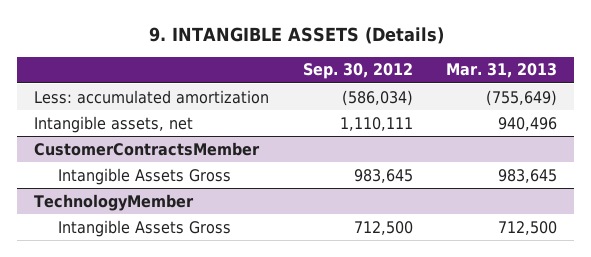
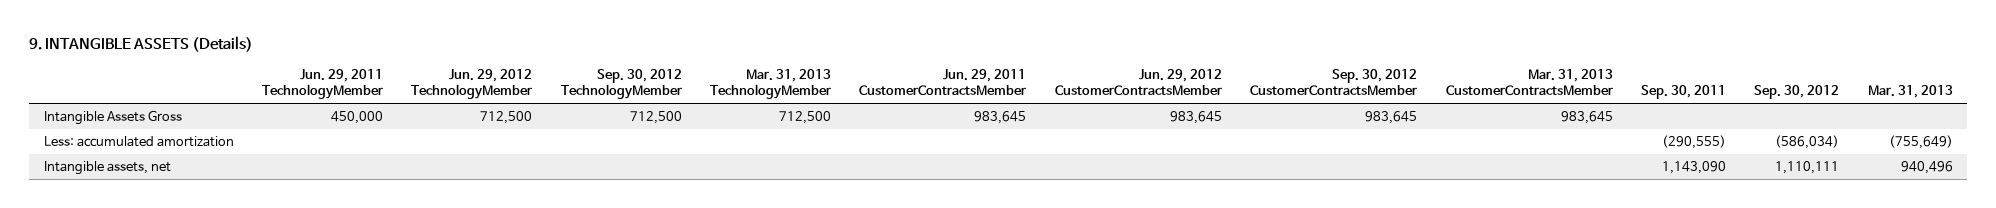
none -> [261,69,383,100] Jun. 29, 2011 TechnologyMember
none -> [411,69,533,100] Jun. 29, 2012 TechnologyMember
none -> [560,69,682,100] Sep. 30, 2012 TechnologyMember
none -> [710,69,832,100] Mar. 31, 2013 TechnologyMember
none -> [859,69,1027,96] Jun. 29, 2011 CustomerContractsMember
none -> [1054,69,1222,96] Jun. 29, 2012 CustomerContractsMember
none -> [1250,69,1418,96] Sep. 30, 2012 CustomerContractsMember
none -> [1445,69,1613,96] Mar. 31, 2013 CustomerContractsMember
none -> [1640,85,1726,100] Sep. 30, 2011
none -> [43,110,182,126] Intangible Assets Gross
[33,141,260,156] CustomerContractsMember -> none
[58,167,232,185] Intangible Assets Gross -> none
[33,193,194,211] TechnologyMember -> none
[58,219,232,237] Intangible Assets Gross -> none

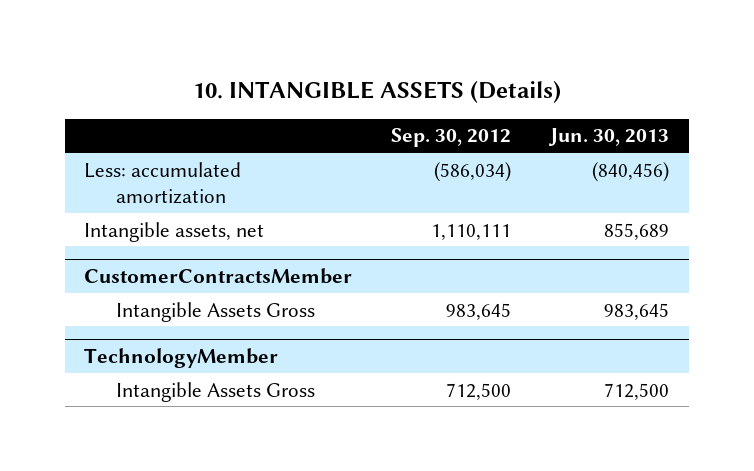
[29,36,254,53] 9. INTANGIBLE ASSETS (Details) -> [192,80,561,103] 10. INTANGIBLE ASSETS (Details)
[261,69,383,100] Jun. 29, 2011 TechnologyMember -> none
[411,69,533,100] Jun. 29, 2012 TechnologyMember -> none
[560,69,682,100] Sep. 30, 2012 TechnologyMember -> none
[710,69,832,100] Mar. 31, 2013 TechnologyMember -> none
[859,69,1027,96] Jun. 29, 2011 CustomerContractsMember -> none
[1054,69,1222,96] Jun. 29, 2012 CustomerContractsMember -> none
[1250,69,1418,96] Sep. 30, 2012 CustomerContractsMember -> none
[1445,69,1613,96] Mar. 31, 2013 CustomerContractsMember -> none
[1640,85,1726,100] Sep. 30, 2011 -> none
[1867,85,1953,99] Mar. 31, 2013 -> none
none -> [548,128,670,147] Jun. 30, 2013
[43,110,182,126] Intangible Assets Gross -> none
none -> [84,267,353,284] CustomerContractsMember
none -> [116,301,316,322] Intangible Assets Gross
none -> [84,347,279,368] TechnologyMember
none -> [116,381,316,402] Intangible Assets Gross

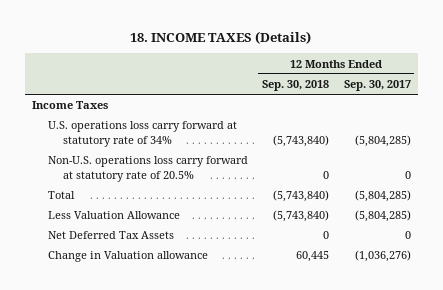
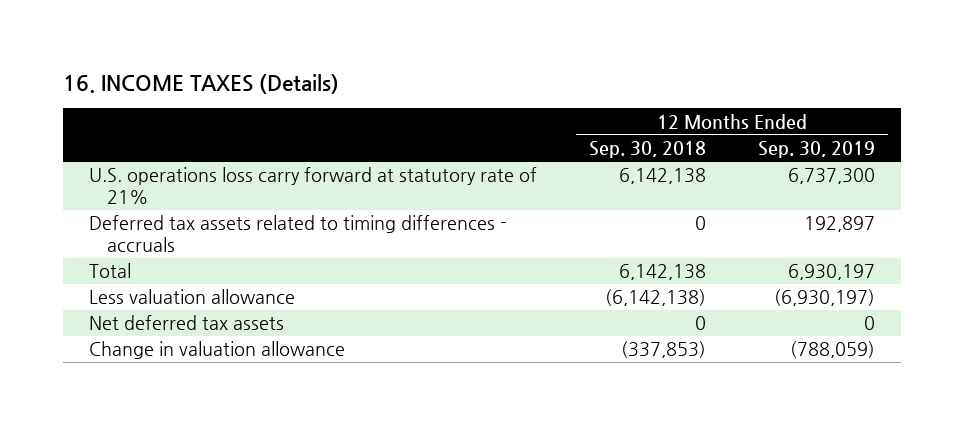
[130,31,312,45] 18. INCOME TAXES (Details) -> [62,74,339,95] 16. INCOME TAXES (Details)
[343,79,411,91] Sep. 30, 2017 -> none
none -> [758,141,876,159] Sep. 30, 2019
[32,101,109,110] Income Taxes -> none
[47,156,248,182] Non-U.S. operations loss carry forward at statutory rate of 20.5% -> none
[47,121,237,147] U.S. operations loss carry forward at statutory rate of 34% -> [88,167,537,205] U.S. operations loss carry forward at statutory rate of 21%
[273,134,330,147] (5,743,840) -> [619,168,707,185] 6,142,138
none -> [88,215,507,253] Deferred tax assets related to timing differences - accruals
[273,190,330,203] (5,743,840) -> [619,264,707,281] 6,142,138
[47,211,180,220] Less Valuation Allowance -> [88,289,295,305] Less valuation allowance
[273,210,330,223] (5,743,840) -> [605,289,707,307] (6,142,138)
[47,231,174,240] Net Deferred Tax Assets -> [88,315,284,331] Net deferred tax assets
[47,251,208,263] Change in Valuation allowance -> [88,341,345,360] Change in valuation allowance
[296,251,330,263] 60,445 -> [621,341,707,359] (337,853)

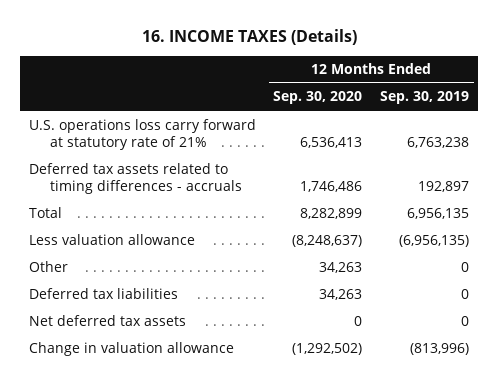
[589,141,707,159] Sep. 30, 2018 -> none
none -> [273,91,363,105] Sep. 30, 2020
[788,168,876,185] 6,737,300 -> [407,136,470,148] 6,763,238
[788,264,876,281] 6,930,197 -> [407,207,470,219] 6,956,135
[774,289,876,307] (6,930,197) -> [399,234,470,247] (6,956,135)
none -> [28,260,68,272] Other
none -> [28,287,178,299] Deferred tax liabilities
[790,341,876,359] (788,059) -> [410,342,470,355] (813,996)

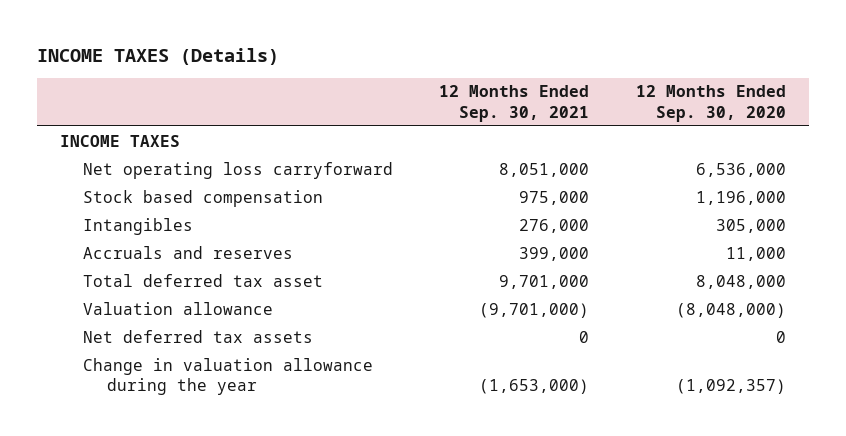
[141,28,357,45] 16. INCOME TAXES (Details) -> [36,47,279,65] INCOME TAXES (Details)
[380,91,470,105] Sep. 30, 2019 -> none
none -> [439,85,590,122] 12 Months Ended Sep. 30, 2021
[28,118,256,150] U.S. operations loss carry forward at statutory rate of 21% -> none
[28,162,242,194] Deferred tax assets related to timing differences - accruals -> none
[28,260,68,272] Other -> none
[28,287,178,299] Deferred tax liabilities -> none
none -> [60,134,181,147] INCOME TAXES
none -> [83,161,394,179] Net operating loss carryforward
none -> [83,189,324,207] Stock based compensation
none -> [83,217,194,235] Intangibles
none -> [83,245,294,259] Accruals and reserves
[28,206,62,218] Total -> [83,273,324,287] Total deferred tax asset
[300,207,363,219] 8,282,899 -> [695,274,786,289] 8,048,000
[28,233,195,245] Less valuation allowance -> [83,301,274,315] Valuation allowance
[292,234,363,247] (8,248,637) -> [675,302,786,318] (8,048,000)
[28,341,234,356] Change in valuation allowance -> [83,357,374,396] Change in valuation allowance during the year
[292,342,363,355] (1,292,502) -> [675,379,786,395] (1,092,357)

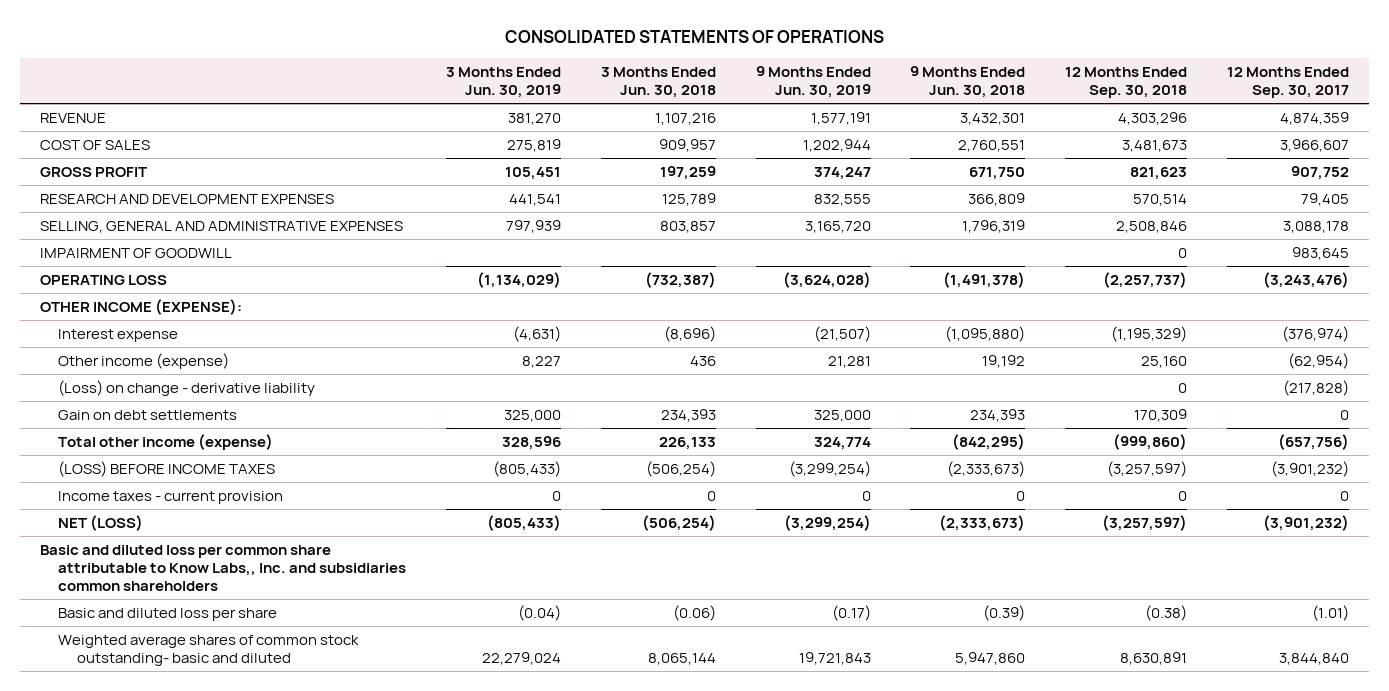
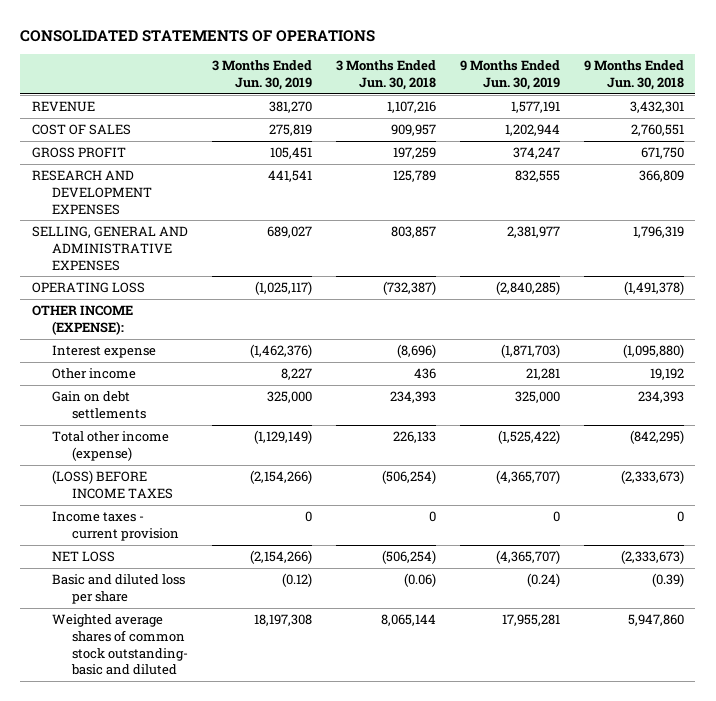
[1065,66,1188,99] 12 Months Ended Sep. 30, 2018 -> none
[1226,66,1349,99] 12 Months Ended Sep. 30, 2017 -> none
[40,247,233,258] IMPAIRMENT OF GOODWILL -> none
[506,219,562,233] 797,939 -> [267,226,313,239] 689,027
[804,220,871,233] 3,165,720 -> [506,226,560,239] 2,381,977
[477,271,562,288] (1,134,029) -> [255,281,313,296] (1,025,117)
[782,271,871,288] (3,624,028) -> [495,281,560,296] (2,840,285)
[58,379,316,396] (Loss) on change - derivative liability -> none
[513,325,562,342] (4,631) -> [250,344,313,359] (1,462,376)
[813,325,871,342] (21,507) -> [500,344,560,359] (1,871,703)
[58,352,230,369] Other income (expense) -> [52,368,137,380] Other income
[502,435,562,450] 328,596 -> [254,430,313,445] (1,129,149)
[813,436,871,450] 324,774 -> [497,430,560,445] (1,525,422)
[493,460,562,477] (805,433) -> [250,470,313,485] (2,154,266)
[788,460,871,477] (3,299,254) -> [495,470,560,485] (4,365,707)
[40,544,407,592] Basic and diluted loss per common share attributable to Know Labs,, Inc. and subsidiaries common shareholders -> none
[58,514,144,531] NET (LOSS) -> [52,551,116,563] NET LOSS
[487,514,562,531] (805,433) -> [250,550,313,565] (2,154,266)
[783,514,871,531] (3,299,254) -> [495,550,560,565] (4,365,707)
[518,604,562,621] (0.04) -> [282,573,313,588] (0.12)
[831,604,871,621] (0.17) -> [526,573,560,588] (0.24)
[482,652,562,666] 22,279,024 -> [254,614,313,627] 18,197,308
[798,652,871,666] 19,721,843 -> [501,614,560,627] 17,955,281

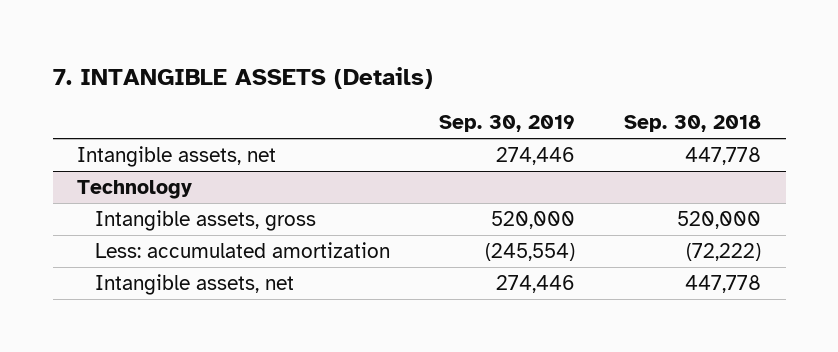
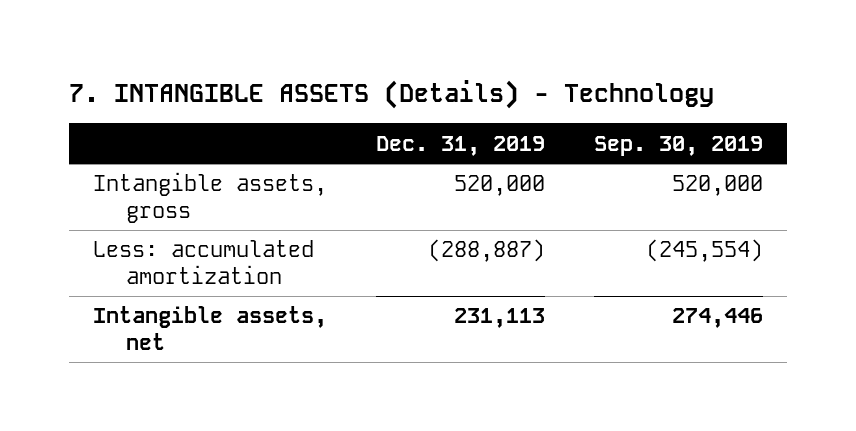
[52,66,433,89] 7. INTANGIBLE ASSETS (Details) -> [68,80,714,110] 7. INTANGIBLE ASSETS (Details) - Technology
[624,114,762,132] Sep. 30, 2018 -> none
none -> [376,135,546,156] Dec. 31, 2019
[77,146,277,168] Intangible assets, net -> none
[77,180,193,200] Technology -> none

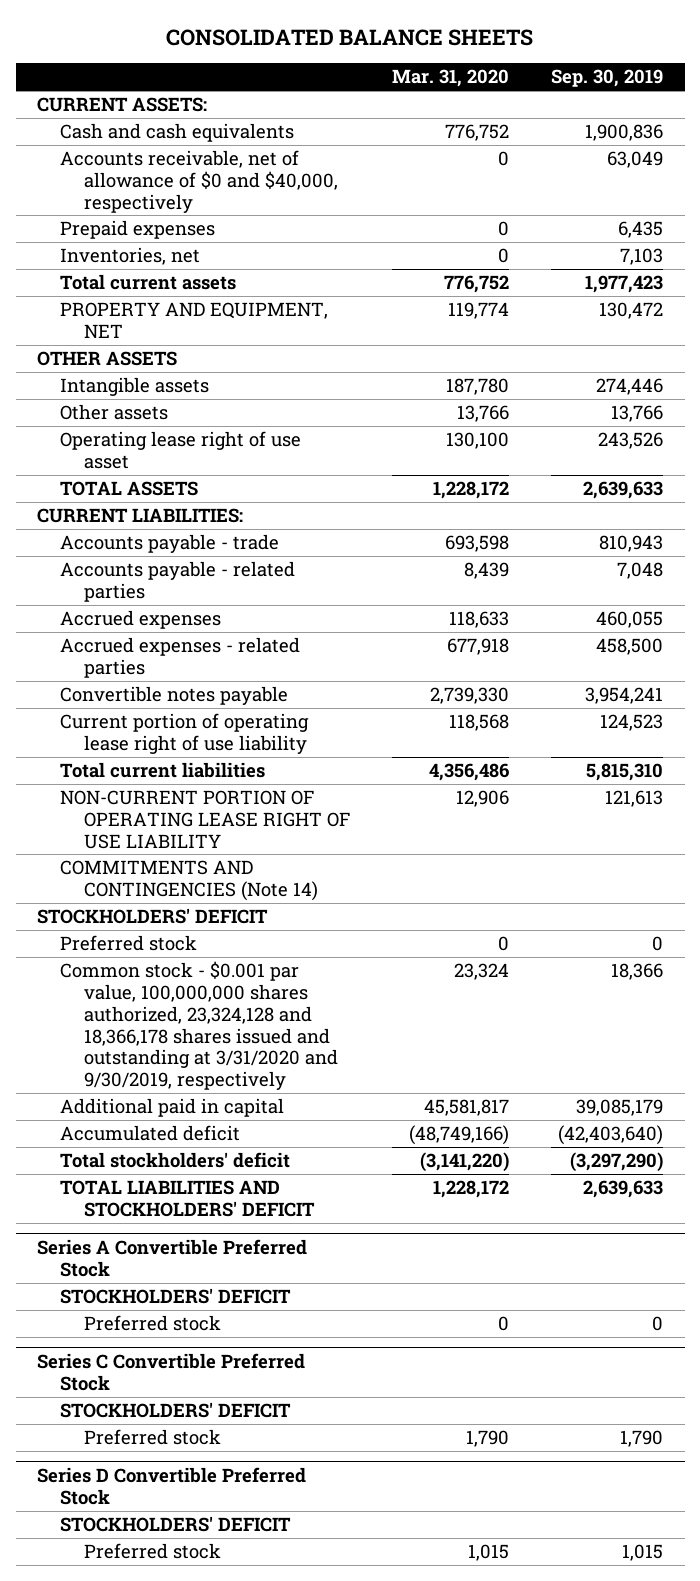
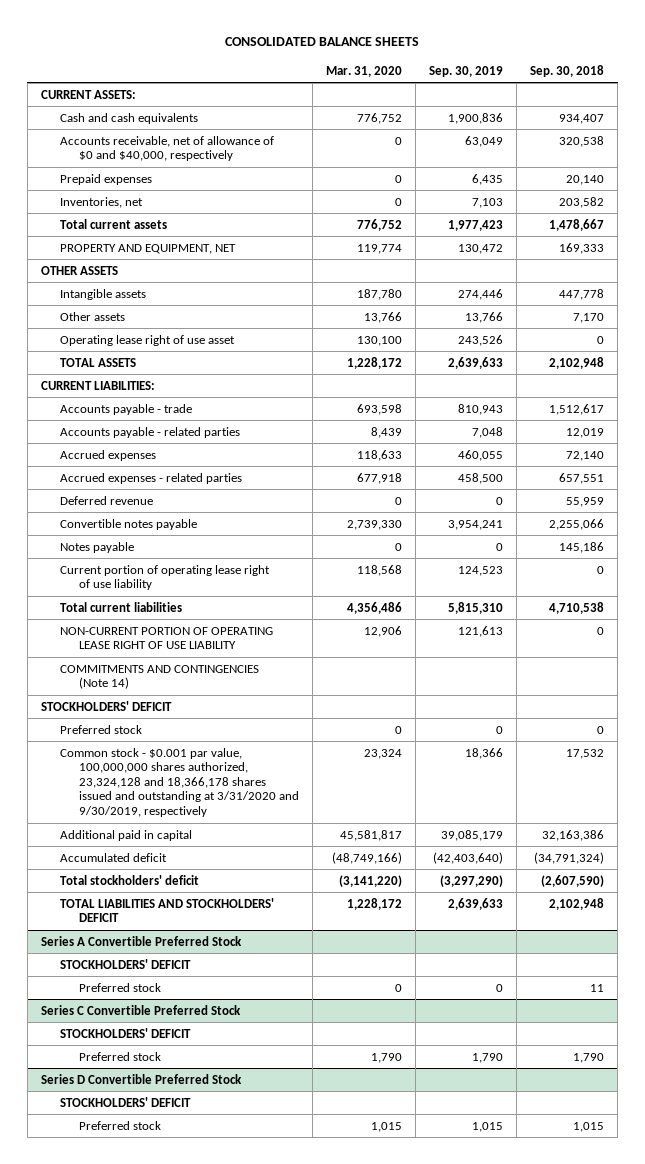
none -> [529,64,604,77] Sep. 30, 2018
none -> [59,495,153,505] Deferred revenue
none -> [59,541,134,553] Notes payable

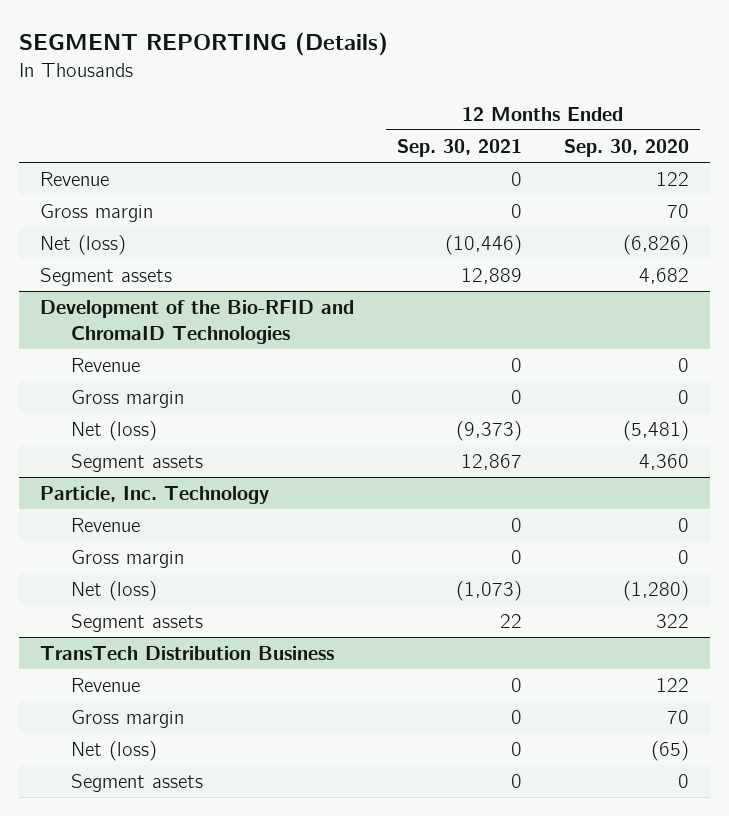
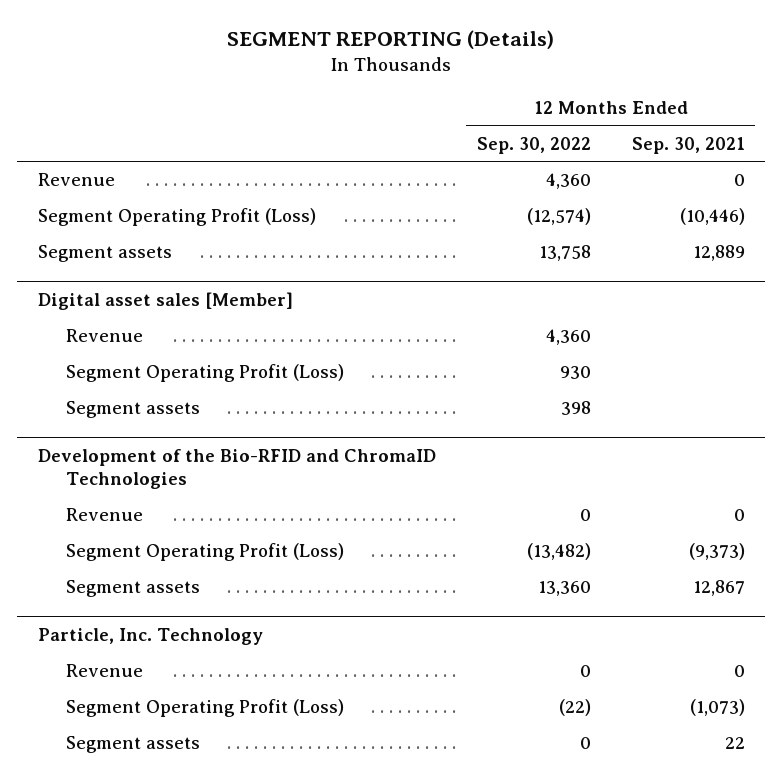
[563,138,689,157] Sep. 30, 2020 -> none
none -> [476,136,591,154] Sep. 30, 2022
[40,204,154,223] Gross margin -> none
[40,235,127,256] Net (loss) -> [37,208,316,227] Segment Operating Profit (Loss)
none -> [37,291,293,310] Digital asset sales [Member]
none -> [65,329,143,343] Revenue
none -> [65,364,344,383] Segment Operating Profit (Loss)
none -> [65,401,200,419] Segment assets
[70,390,184,409] Gross margin -> none
[70,421,157,442] Net (loss) -> [65,543,344,562] Segment Operating Profit (Loss)
[70,550,184,569] Gross margin -> none
[70,581,157,602] Net (loss) -> [65,699,344,718] Segment Operating Profit (Loss)
[40,646,335,661] TransTech Distribution Business -> none
[70,678,140,693] Revenue -> none
[70,710,184,729] Gross margin -> none
[70,741,157,762] Net (loss) -> none
[70,774,203,793] Segment assets -> none

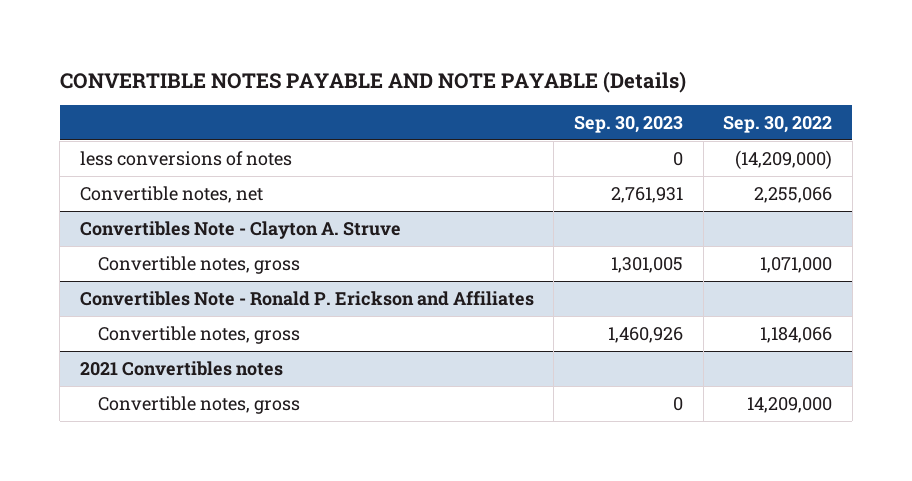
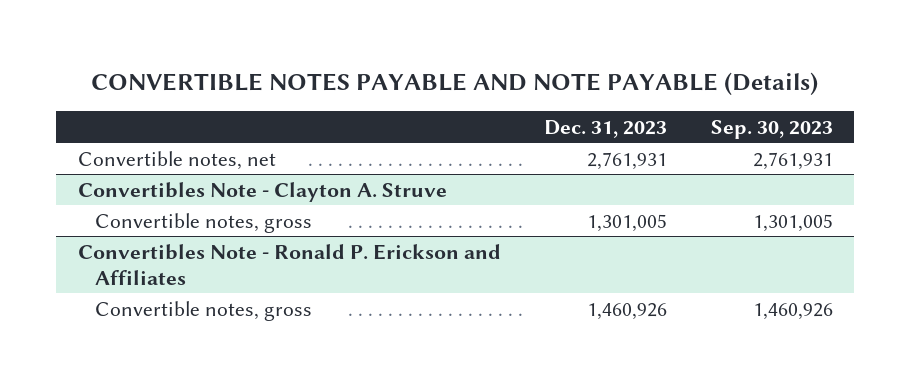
[723,116,833,134] Sep. 30, 2022 -> none
none -> [544,119,668,138] Dec. 31, 2023
[79,150,292,166] less conversions of notes -> none
[79,360,283,376] 2021 Convertibles notes -> none
[98,395,301,414] Convertible notes, gross -> none

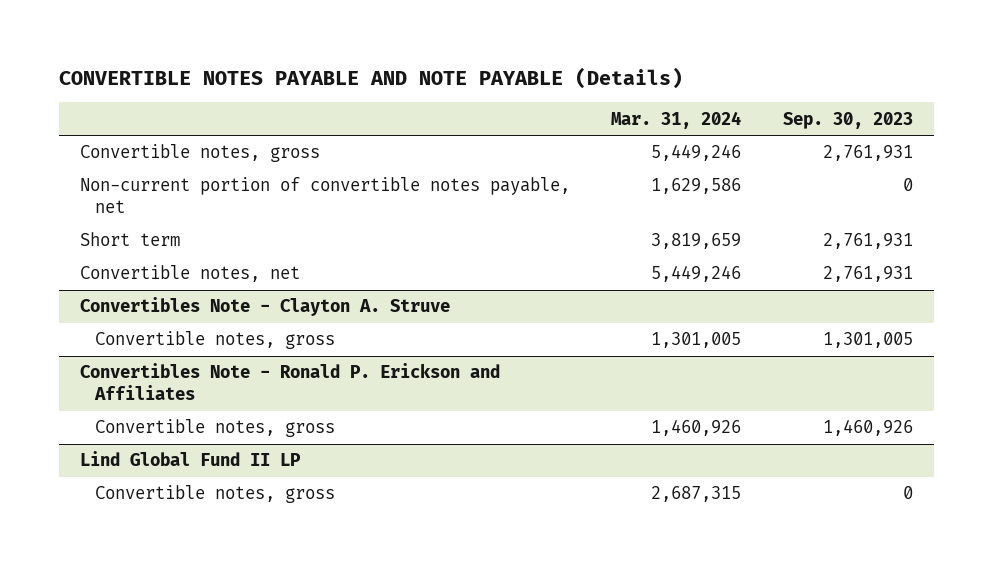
[544,119,668,138] Dec. 31, 2023 -> none
none -> [611,110,742,129] Mar. 31, 2024
none -> [79,144,320,163] Convertible notes, gross
none -> [79,177,570,214] Non-current portion of convertible notes payable, net
none -> [79,232,180,247] Short term
none -> [79,451,301,467] Lind Global Fund II LP
none -> [95,485,336,504] Convertible notes, gross

